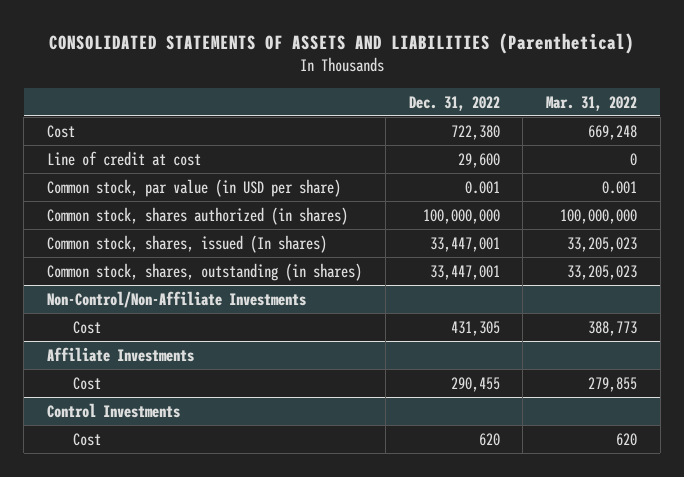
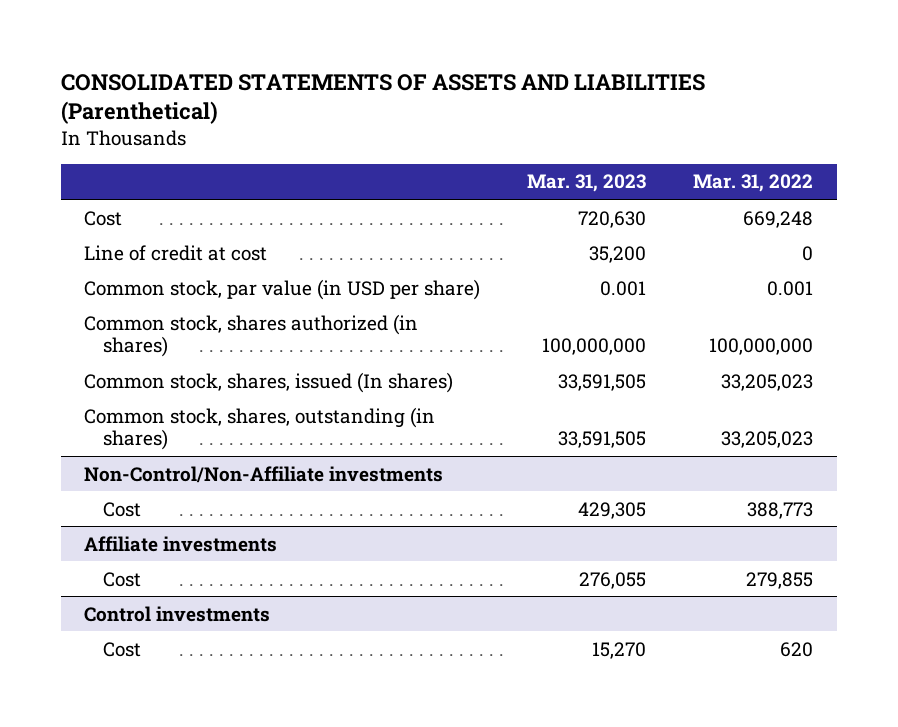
[408,95,500,111] Dec. 31, 2022 -> none
none -> [527,174,647,193] Mar. 31, 2023
[47,290,307,308] Non-Control/Non-Affiliate Investments -> [84,465,444,483] Non-Control/Non-Affiliate investments
[47,346,195,362] Affiliate Investments -> [84,535,278,552] Affiliate investments
[47,402,181,418] Control Investments -> [84,605,271,622] Control investments

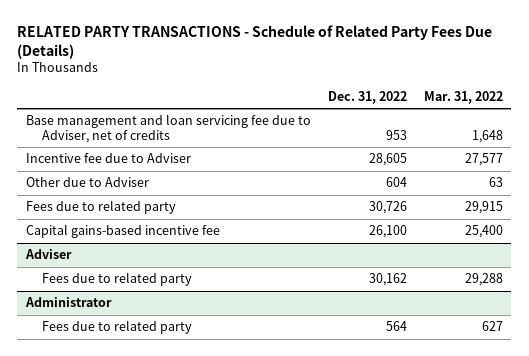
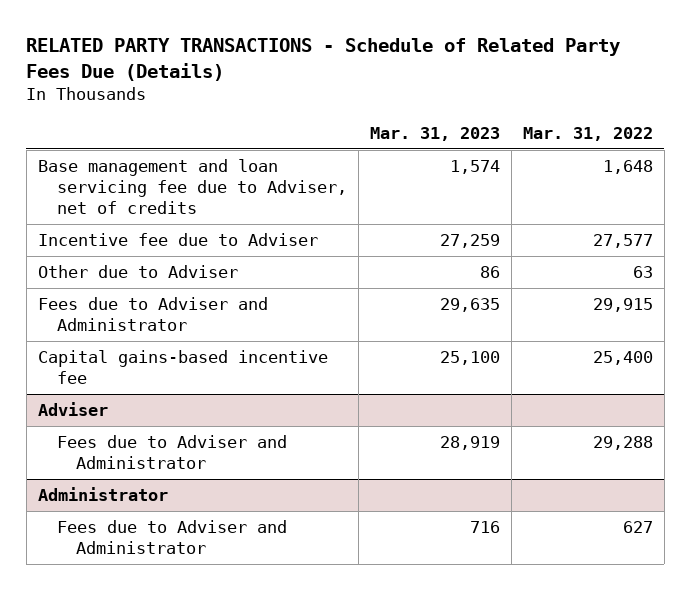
[327,90,407,104] Dec. 31, 2022 -> none
none -> [369,127,500,142] Mar. 31, 2023
[25,200,176,215] Fees due to related party -> [37,296,268,332] Fees due to Adviser and Administrator
[42,272,193,287] Fees due to related party -> [56,434,287,470] Fees due to Adviser and Administrator
[42,320,193,335] Fees due to related party -> [56,519,287,555] Fees due to Adviser and Administrator

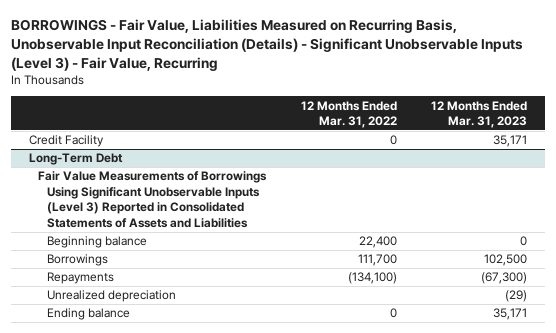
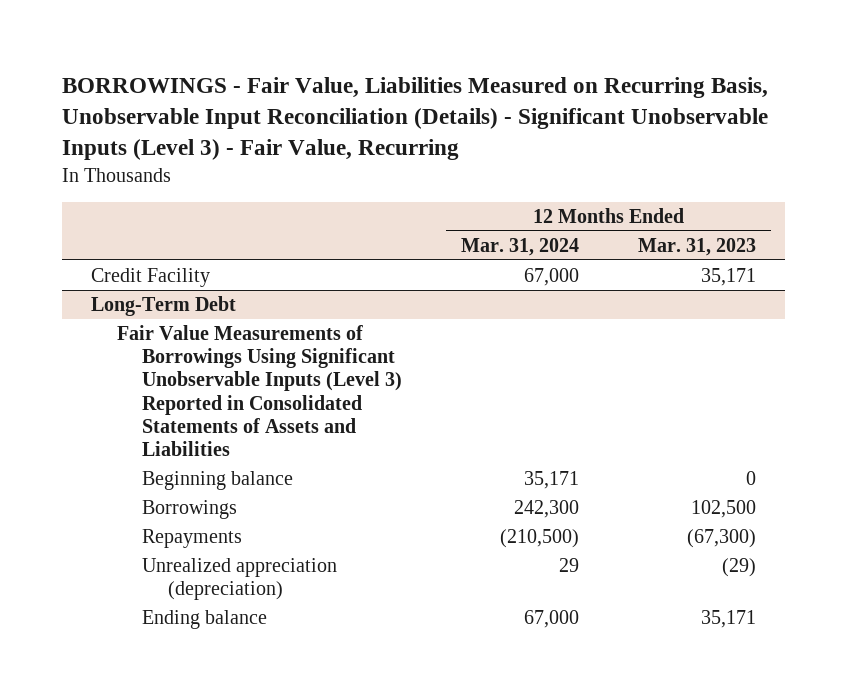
[300,100,397,129] 12 Months Ended Mar. 31, 2022 -> none
none -> [461,237,580,256] Mar. 31, 2024
[46,290,176,303] Unrealized depreciation -> [142,557,338,601] Unrealized appreciation (depreciation)

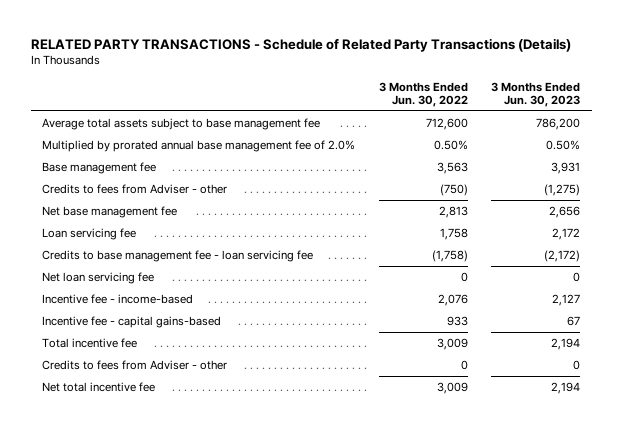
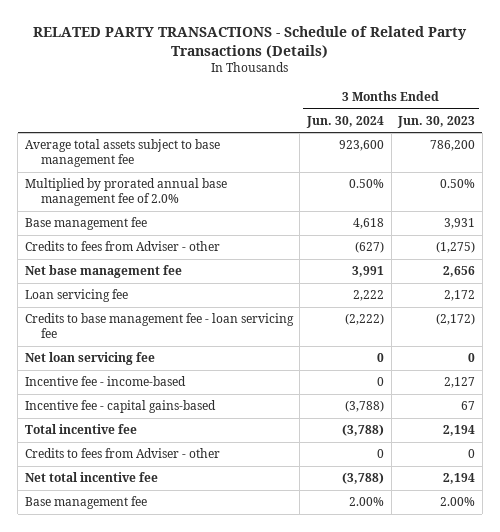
[378,81,468,108] 3 Months Ended Jun. 30, 2022 -> none
none -> [305,115,384,128] Jun. 30, 2024
none -> [24,496,147,510] Base management fee

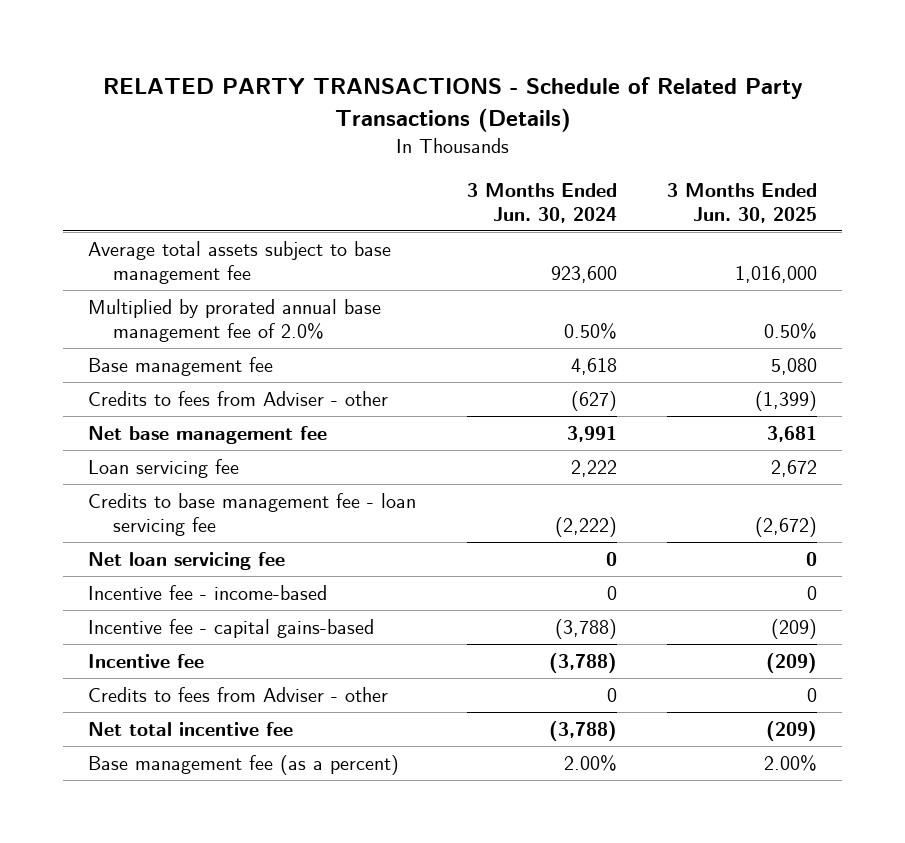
[397,115,476,128] Jun. 30, 2023 -> none
none -> [666,182,817,223] 3 Months Ended Jun. 30, 2025
[24,424,137,435] Total incentive fee -> [88,653,205,668] Incentive fee
[24,496,147,510] Base management fee -> [88,754,400,775] Base management fee (as a percent)

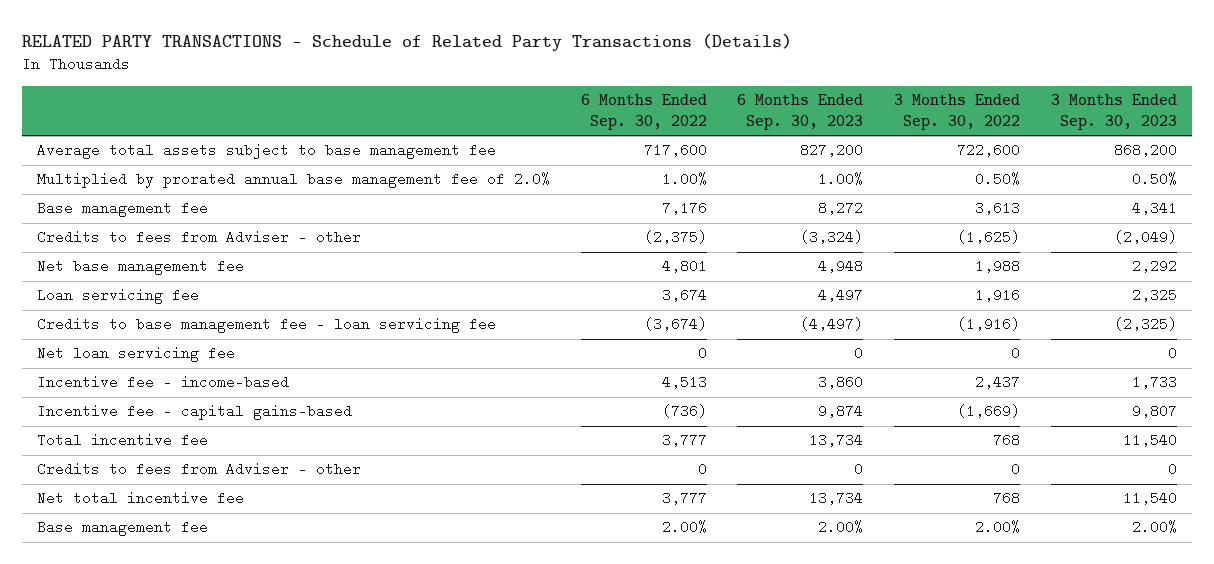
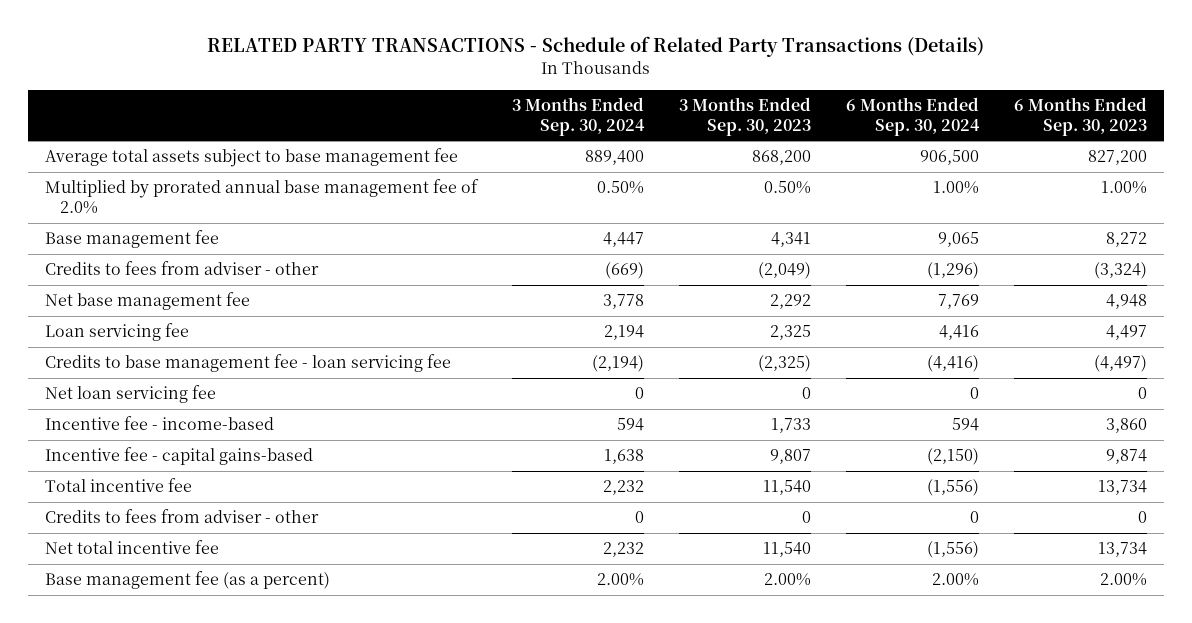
[580,93,707,130] 6 Months Ended Sep. 30, 2022 -> none
[893,93,1020,130] 3 Months Ended Sep. 30, 2022 -> none
none -> [512,96,646,136] 3 Months Ended Sep. 30, 2024
none -> [845,96,980,136] 6 Months Ended Sep. 30, 2024
[36,230,361,245] Credits to fees from Adviser - other -> [45,261,320,276] Credits to fees from adviser - other
[36,462,361,477] Credits to fees from Adviser - other -> [45,509,320,524] Credits to fees from adviser - other
[36,520,208,537] Base management fee -> [45,571,331,590] Base management fee (as a percent)

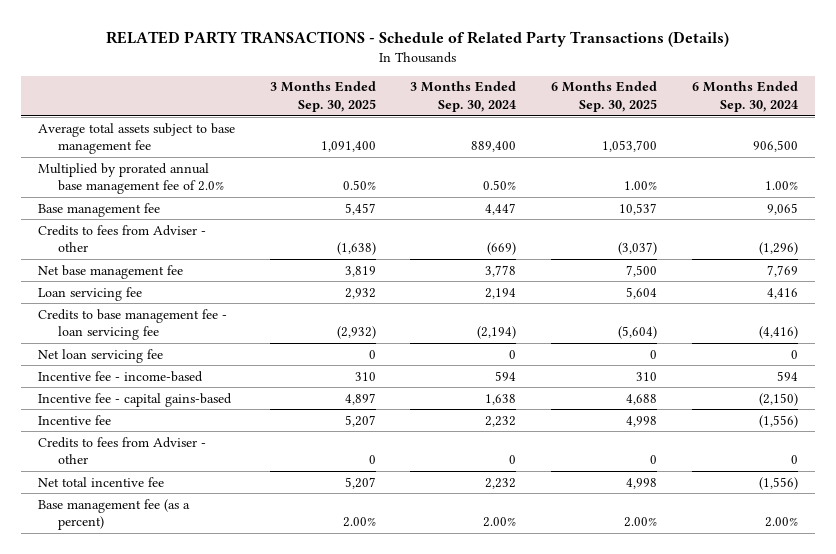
[678,96,811,136] 3 Months Ended Sep. 30, 2023 -> none
[1013,96,1147,136] 6 Months Ended Sep. 30, 2023 -> none
none -> [269,81,376,113] 3 Months Ended Sep. 30, 2025
none -> [550,81,657,113] 6 Months Ended Sep. 30, 2025
[45,261,320,276] Credits to fees from adviser - other -> [38,224,207,253] Credits to fees from Adviser - other
[45,478,193,493] Total incentive fee -> [38,414,112,425] Incentive fee
[45,509,320,524] Credits to fees from adviser - other -> [38,436,207,465] Credits to fees from Adviser - other

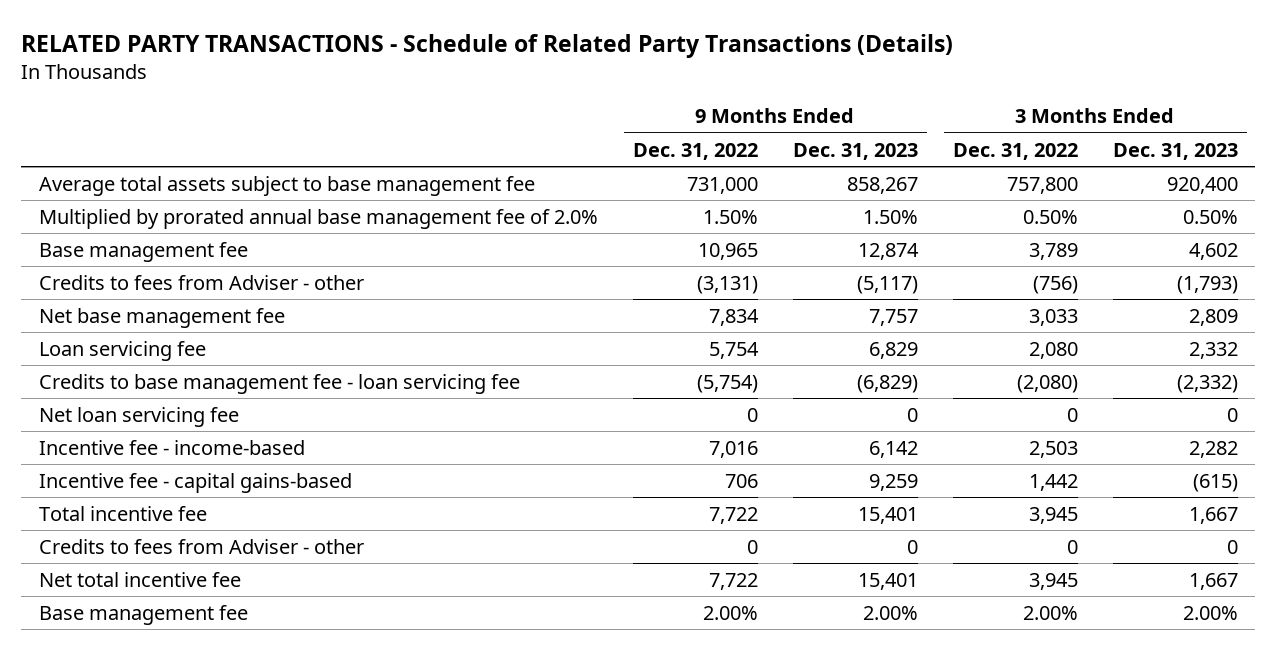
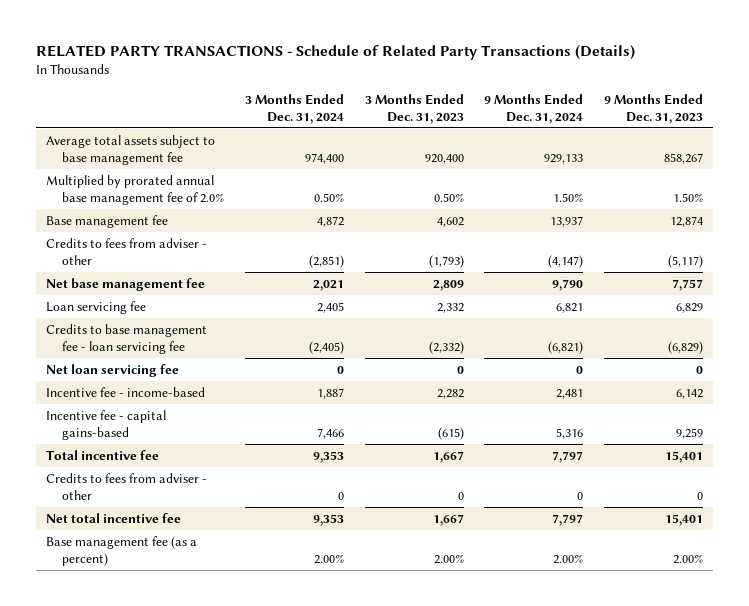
[632,142,758,160] Dec. 31, 2022 -> none
[952,142,1078,160] Dec. 31, 2022 -> none
none -> [244,93,344,124] 3 Months Ended Dec. 31, 2024
none -> [484,93,584,124] 9 Months Ended Dec. 31, 2024
[38,274,364,290] Credits to fees from Adviser - other -> [46,237,208,265] Credits to fees from adviser - other
[38,538,364,554] Credits to fees from Adviser - other -> [46,472,208,500] Credits to fees from adviser - other
[38,604,248,625] Base management fee -> [46,535,198,566] Base management fee (as a percent)

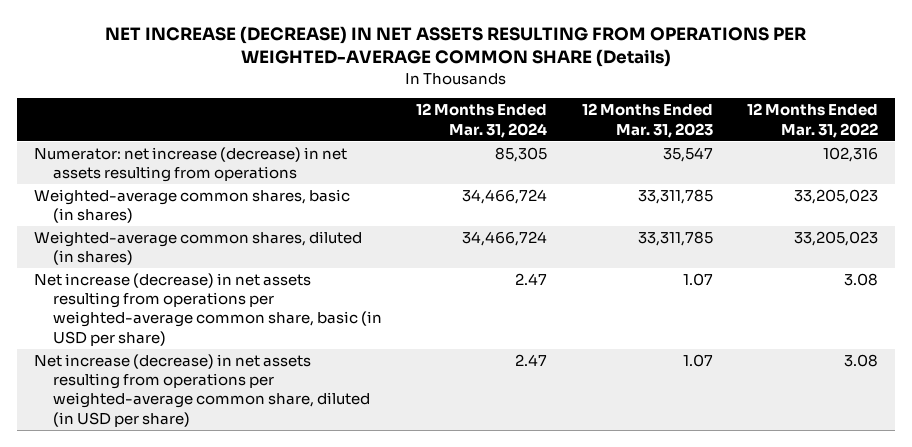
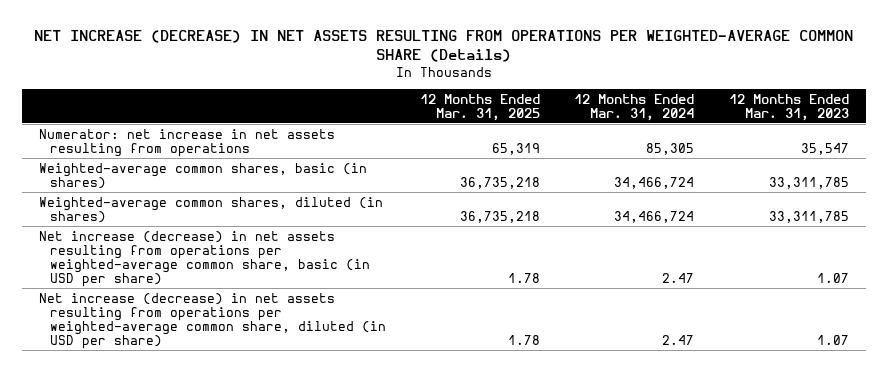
[747,103,879,138] 12 Months Ended Mar. 31, 2022 -> none
none -> [420,93,541,121] 12 Months Ended Mar. 31, 2025
[34,146,348,183] Numerator: net increase (decrease) in net assets resulting from operations -> [39,128,336,157] Numerator: net increase in net assets resulting from operations

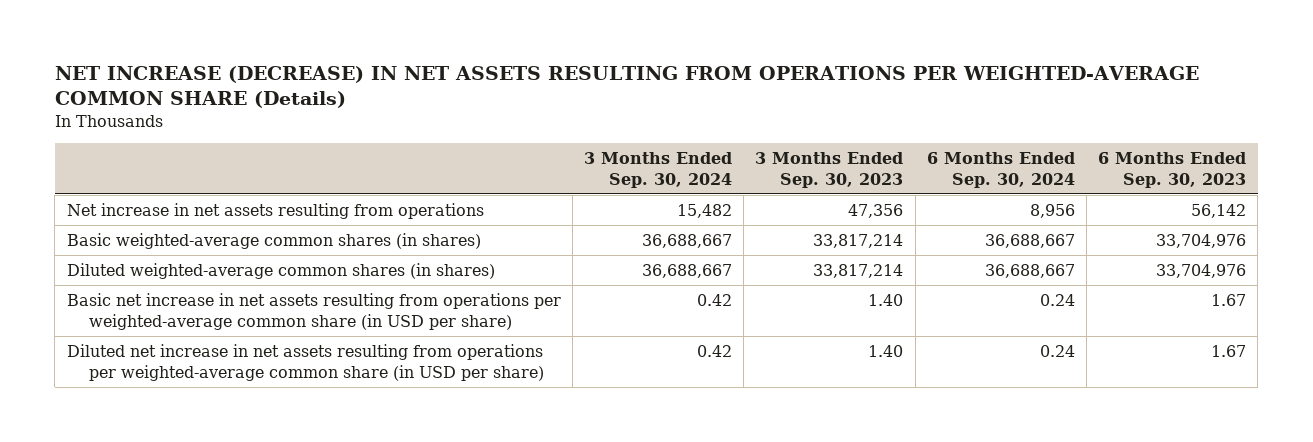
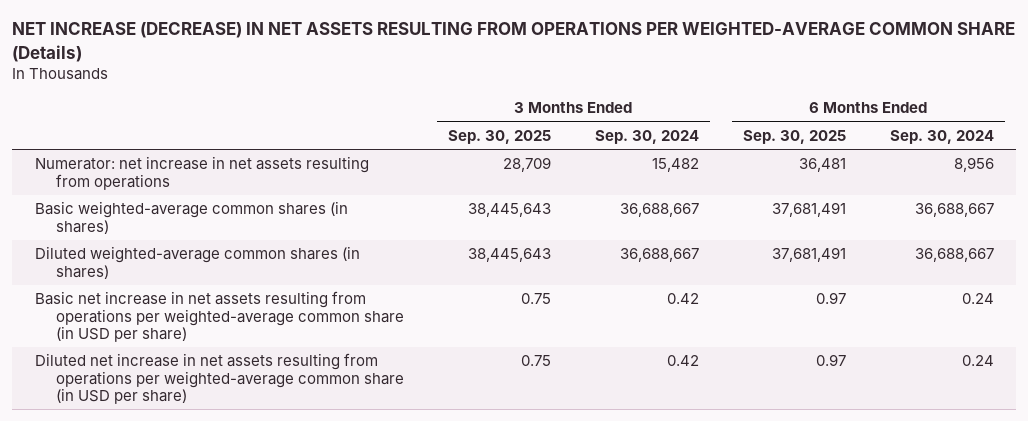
[755,151,904,188] 3 Months Ended Sep. 30, 2023 -> none
[1098,151,1247,188] 6 Months Ended Sep. 30, 2023 -> none
none -> [447,129,551,144] Sep. 30, 2025
none -> [742,129,846,144] Sep. 30, 2025
[66,202,484,219] Net increase in net assets resulting from operations -> [34,156,369,190] Numerator: net increase in net assets resulting from operations

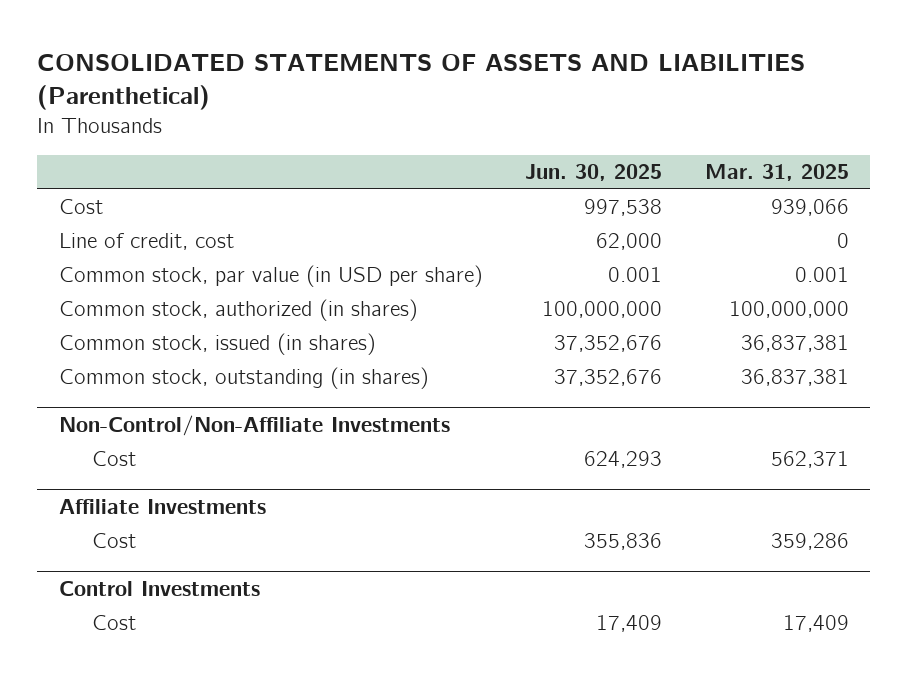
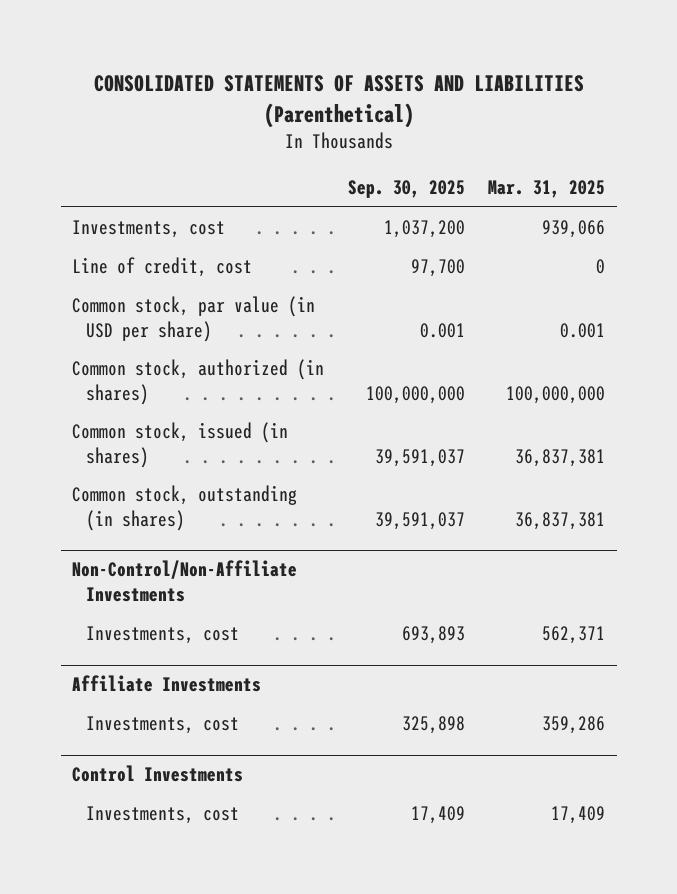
[525,164,663,182] Jun. 30, 2025 -> none
none -> [347,180,465,199] Sep. 30, 2025
[58,199,103,215] Cost -> [72,220,226,239] Investments, cost
[91,451,136,467] Cost -> [86,626,240,645] Investments, cost
[91,533,136,549] Cost -> [86,716,240,735] Investments, cost
[91,615,136,631] Cost -> [86,806,240,825] Investments, cost

